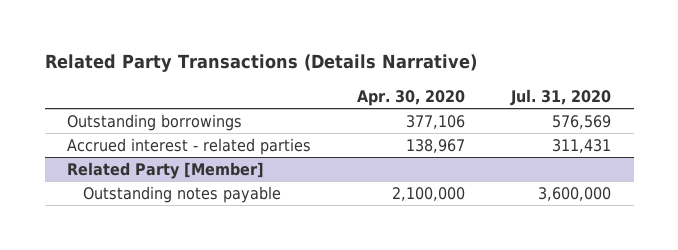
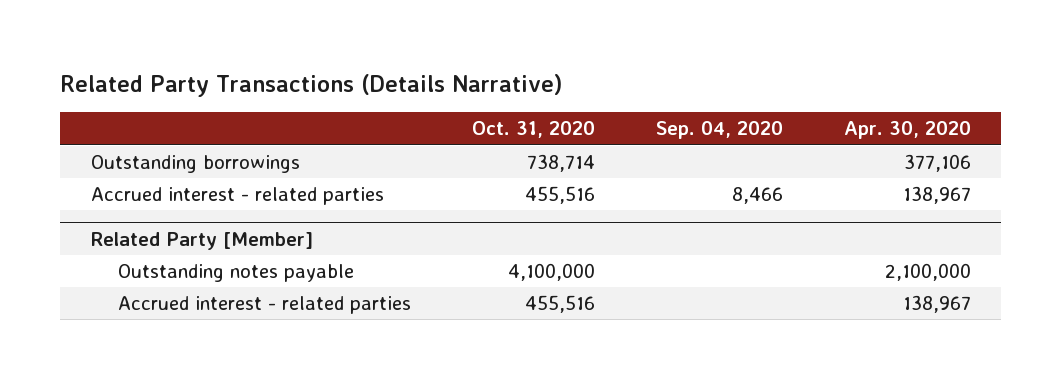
[509,88,611,106] Jul. 31, 2020 -> none
none -> [471,121,595,139] Oct. 31, 2020
none -> [655,121,783,140] Sep. 04, 2020
none -> [118,296,412,315] Accrued interest - related parties

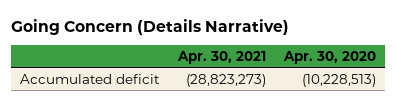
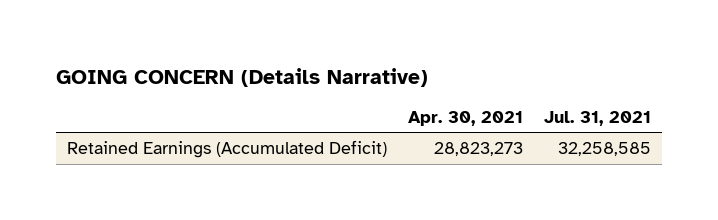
[11,19,290,36] Going Concern (Details Narrative) -> [55,67,428,87] GOING CONCERN (Details Narrative)
[282,50,376,64] Apr. 30, 2020 -> none
none -> [544,111,652,127] Jul. 31, 2021
[20,73,161,84] Accumulated deficit -> [66,140,387,159] Retained Earnings (Accumulated Deficit)
[185,73,266,87] (28,823,273) -> [433,142,523,157] 28,823,273

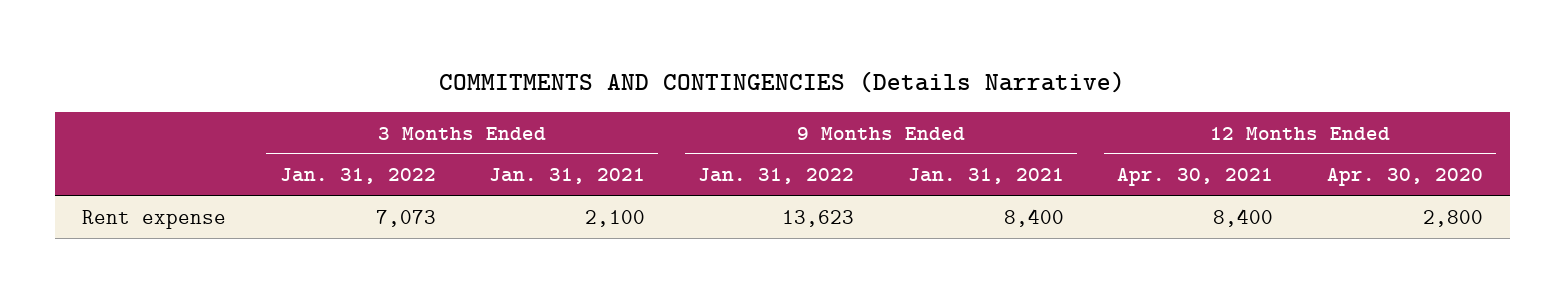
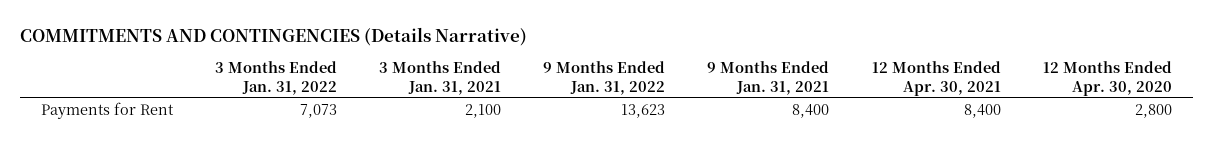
[82,209,227,229] Rent expense -> [40,102,174,120] Payments for Rent

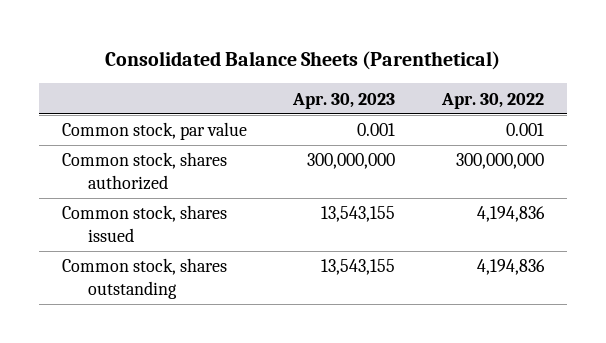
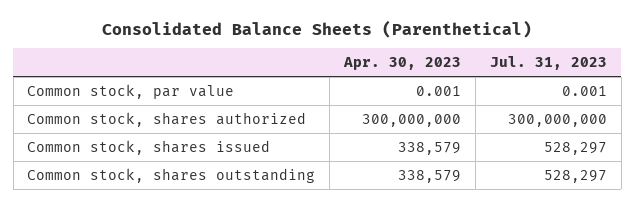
[440,92,544,109] Apr. 30, 2022 -> none
none -> [489,56,607,71] Jul. 31, 2023
[321,206,396,223] 13,543,155 -> [398,141,462,155] 338,579
[321,259,396,276] 13,543,155 -> [398,169,462,183] 338,579

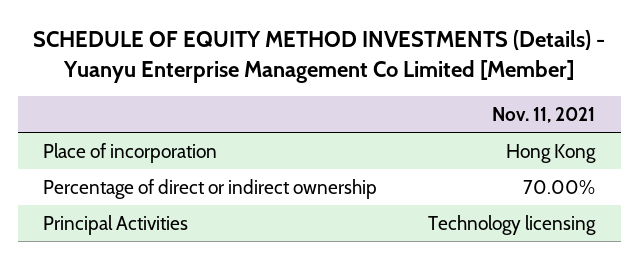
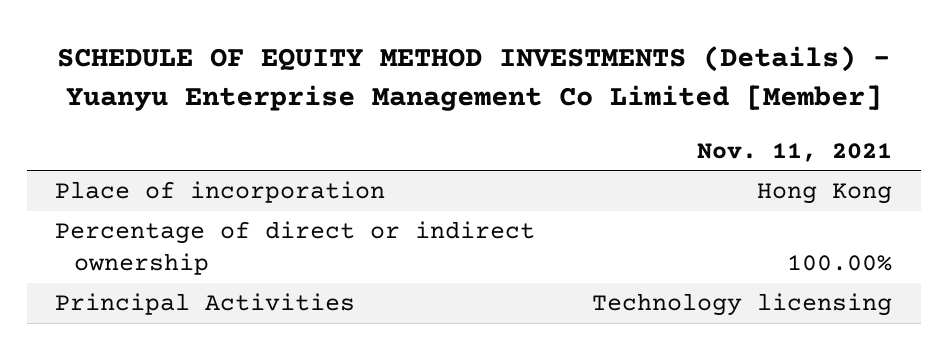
[523,179,596,194] 70.00% -> [787,255,893,272] 100.00%

